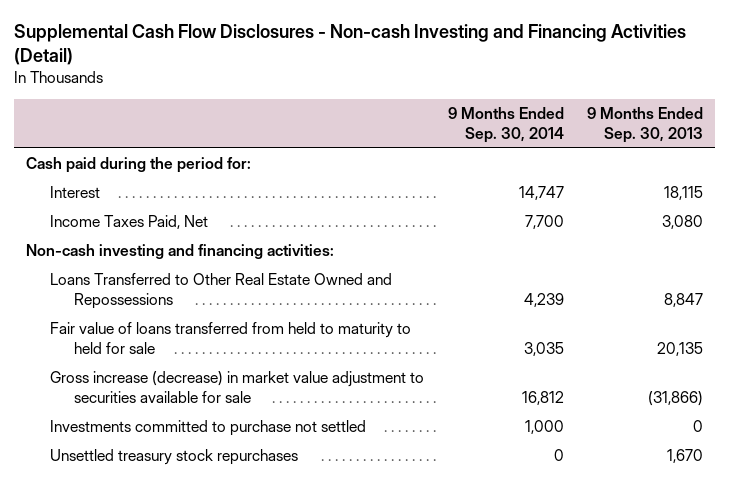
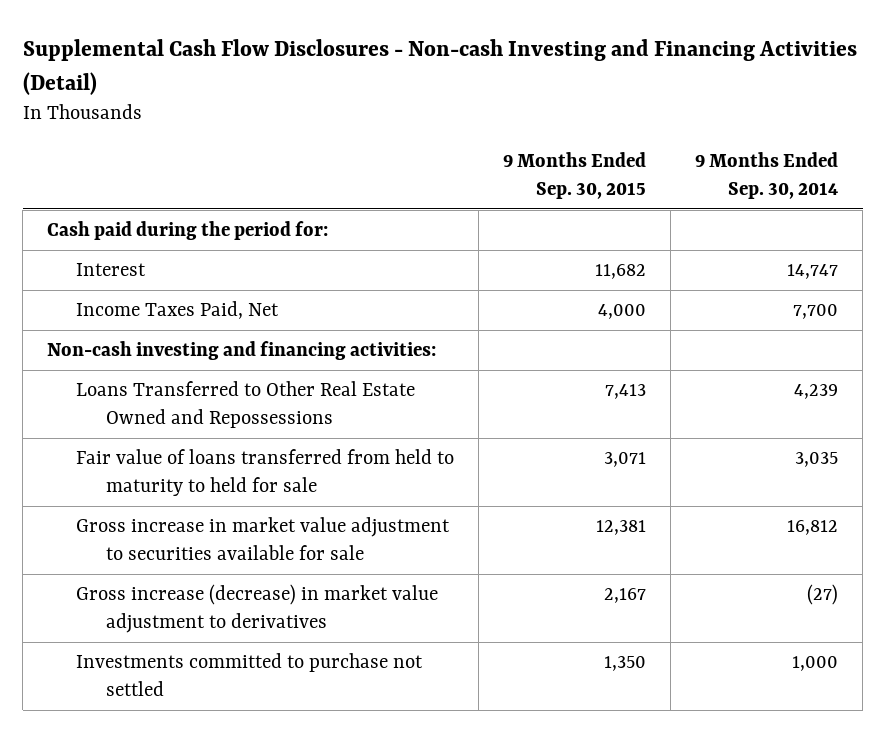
[587,106,704,143] 9 Months Ended Sep. 30, 2013 -> none
none -> [503,152,647,199] 9 Months Ended Sep. 30, 2015
[49,371,424,404] Gross increase (decrease) in market value adjustment to securities available for sale -> [76,517,451,560] Gross increase in market value adjustment to securities available for sale
none -> [76,584,439,633] Gross increase (decrease) in market value adjustment to derivatives
[49,449,298,466] Unsettled treasury stock repurchases -> none

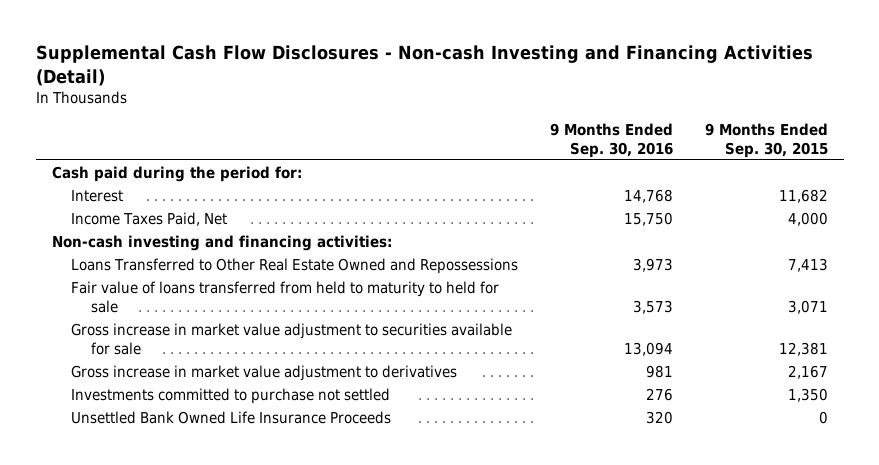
[695,152,839,199] 9 Months Ended Sep. 30, 2014 -> none
none -> [550,123,674,158] 9 Months Ended Sep. 30, 2016
[76,584,439,633] Gross increase (decrease) in market value adjustment to derivatives -> [71,365,458,382] Gross increase in market value adjustment to derivatives
none -> [71,411,392,425] Unsettled Bank Owned Life Insurance Proceeds

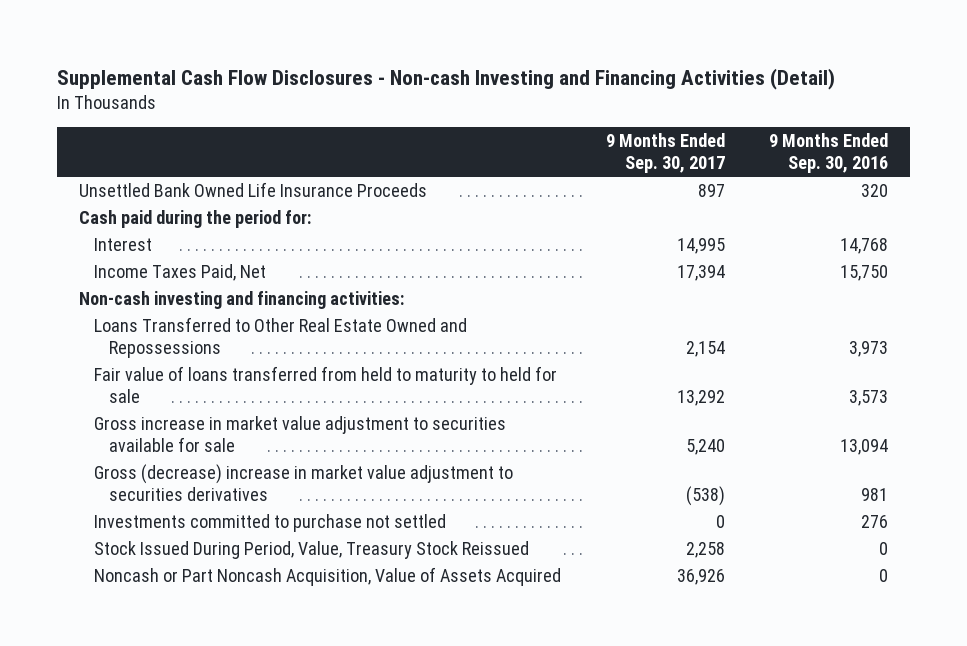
[704,123,828,158] 9 Months Ended Sep. 30, 2015 -> none
none -> [605,133,725,173] 9 Months Ended Sep. 30, 2017
[71,411,392,425] Unsettled Bank Owned Life Insurance Proceeds -> [79,182,428,198] Unsettled Bank Owned Life Insurance Proceeds
[71,365,458,382] Gross increase in market value adjustment to derivatives -> [94,464,514,501] Gross (decrease) increase in market value adjustment to securities derivatives
none -> [94,541,530,560] Stock Issued During Period, Value, Treasury Stock Reissued
none -> [94,567,562,587] Noncash or Part Noncash Acquisition, Value of Assets Acquired

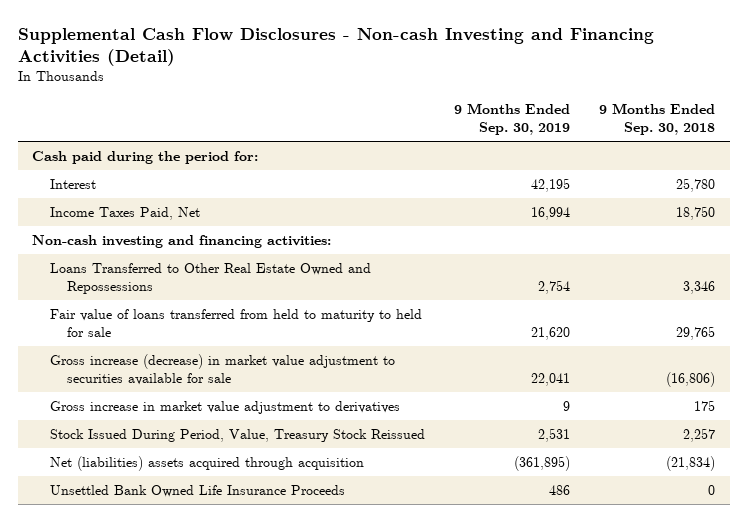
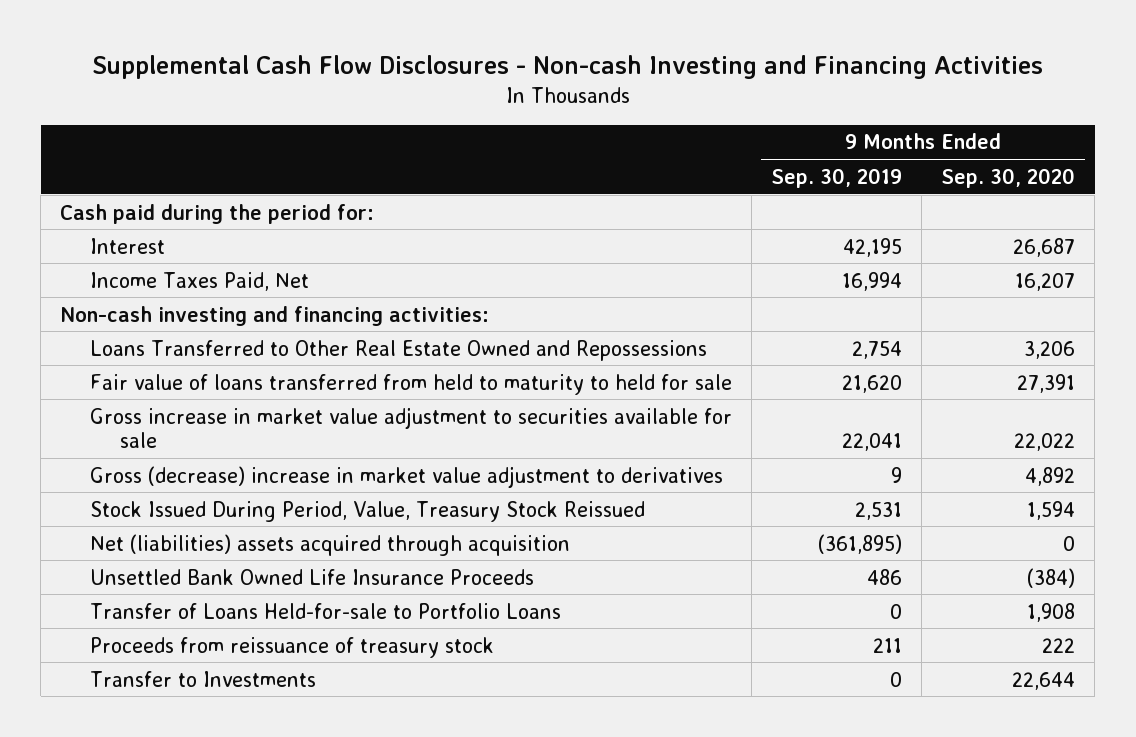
[17,27,654,66] Supplemental Cash Flow Disclosures - Non-cash Investing and Financing Activities (Detail) -> [91,55,1043,80] Supplemental Cash Flow Disclosures - Non-cash Investing and Financing Activities
[599,103,716,136] 9 Months Ended Sep. 30, 2018 -> none
none -> [941,167,1076,188] Sep. 30, 2020
[49,353,395,385] Gross increase (decrease) in market value adjustment to securities available for sale -> [90,406,733,449] Gross increase in market value adjustment to securities available for sale
[49,400,400,414] Gross increase in market value adjustment to derivatives -> [90,465,724,488] Gross (decrease) increase in market value adjustment to derivatives
none -> [90,602,562,619] Transfer of Loans Held-for-sale to Portfolio Loans
none -> [90,636,495,658] Proceeds from reissuance of treasury stock
none -> [90,670,317,687] Transfer to Investments

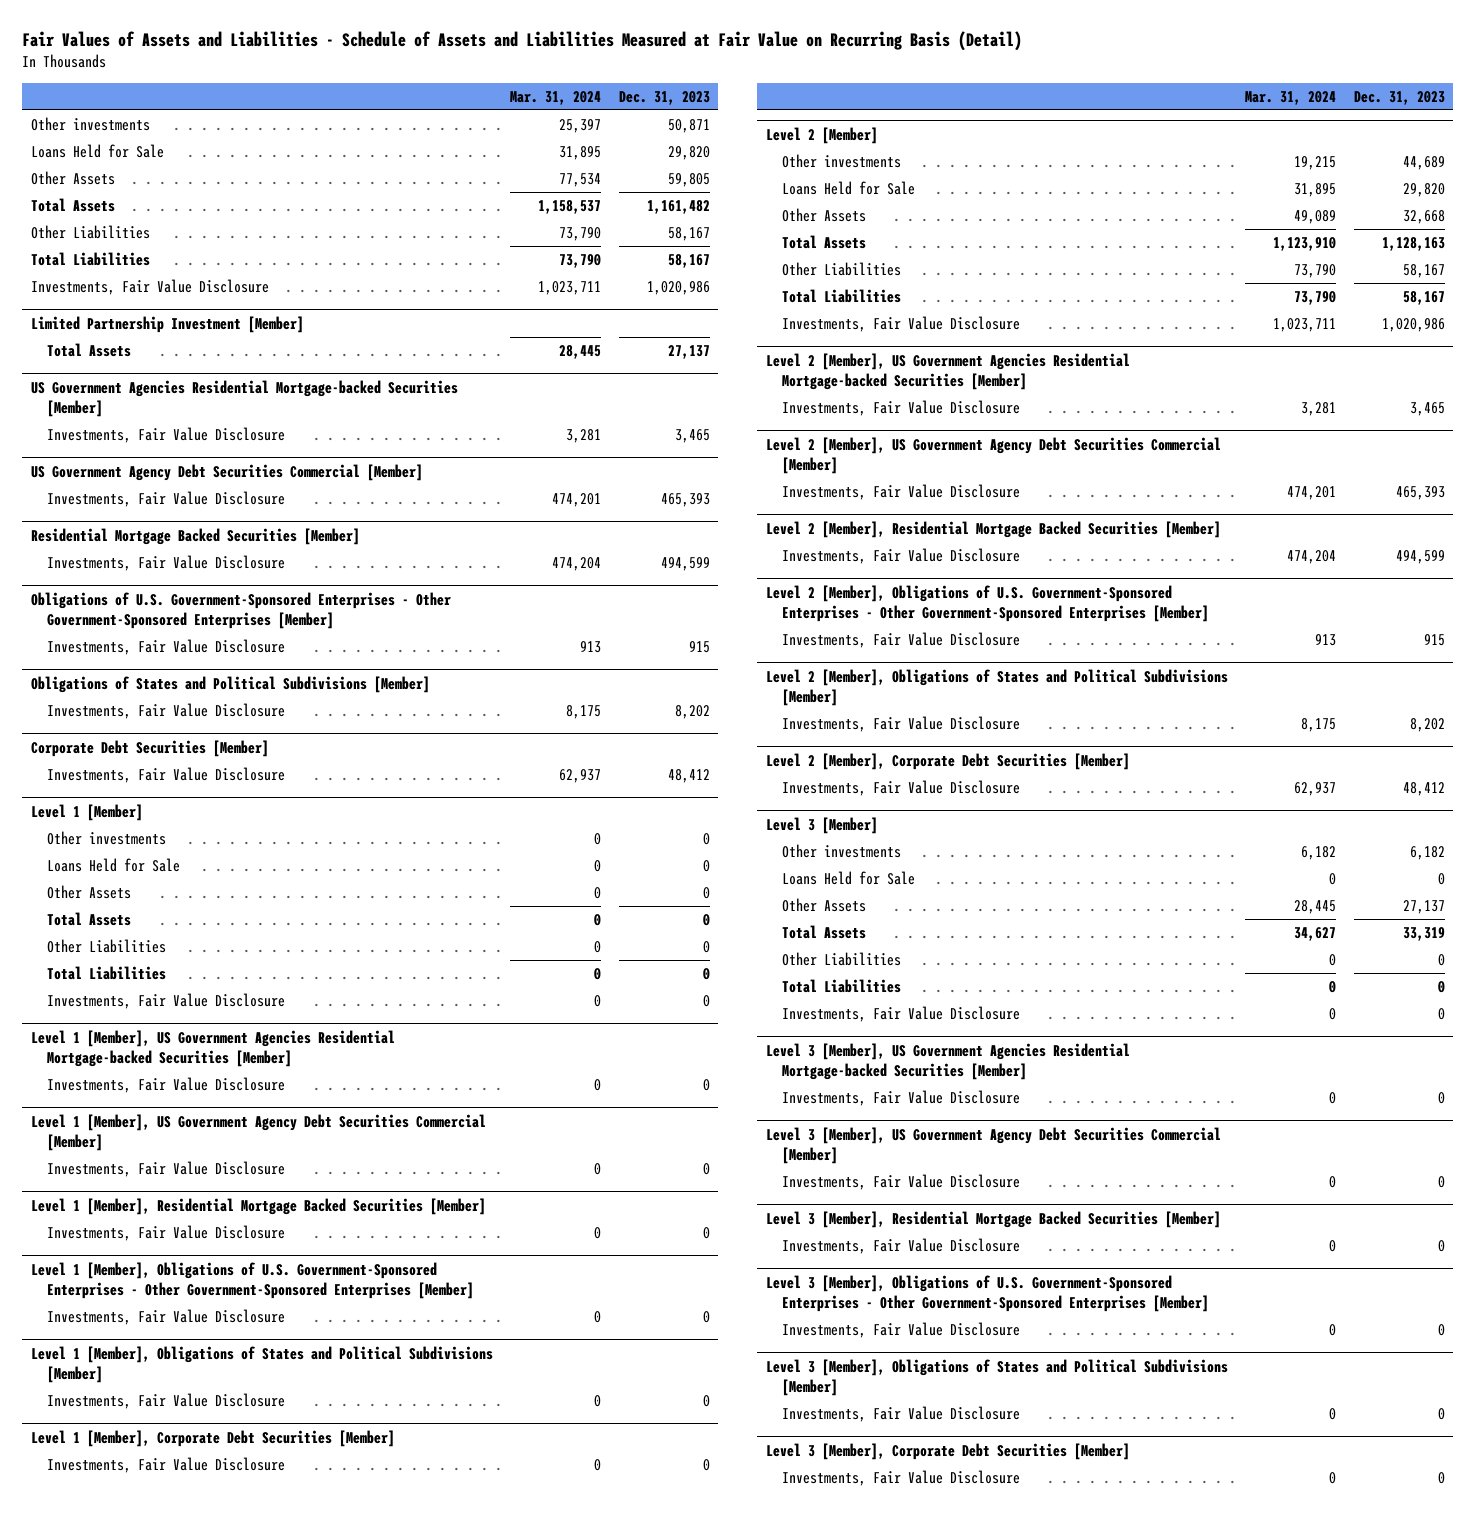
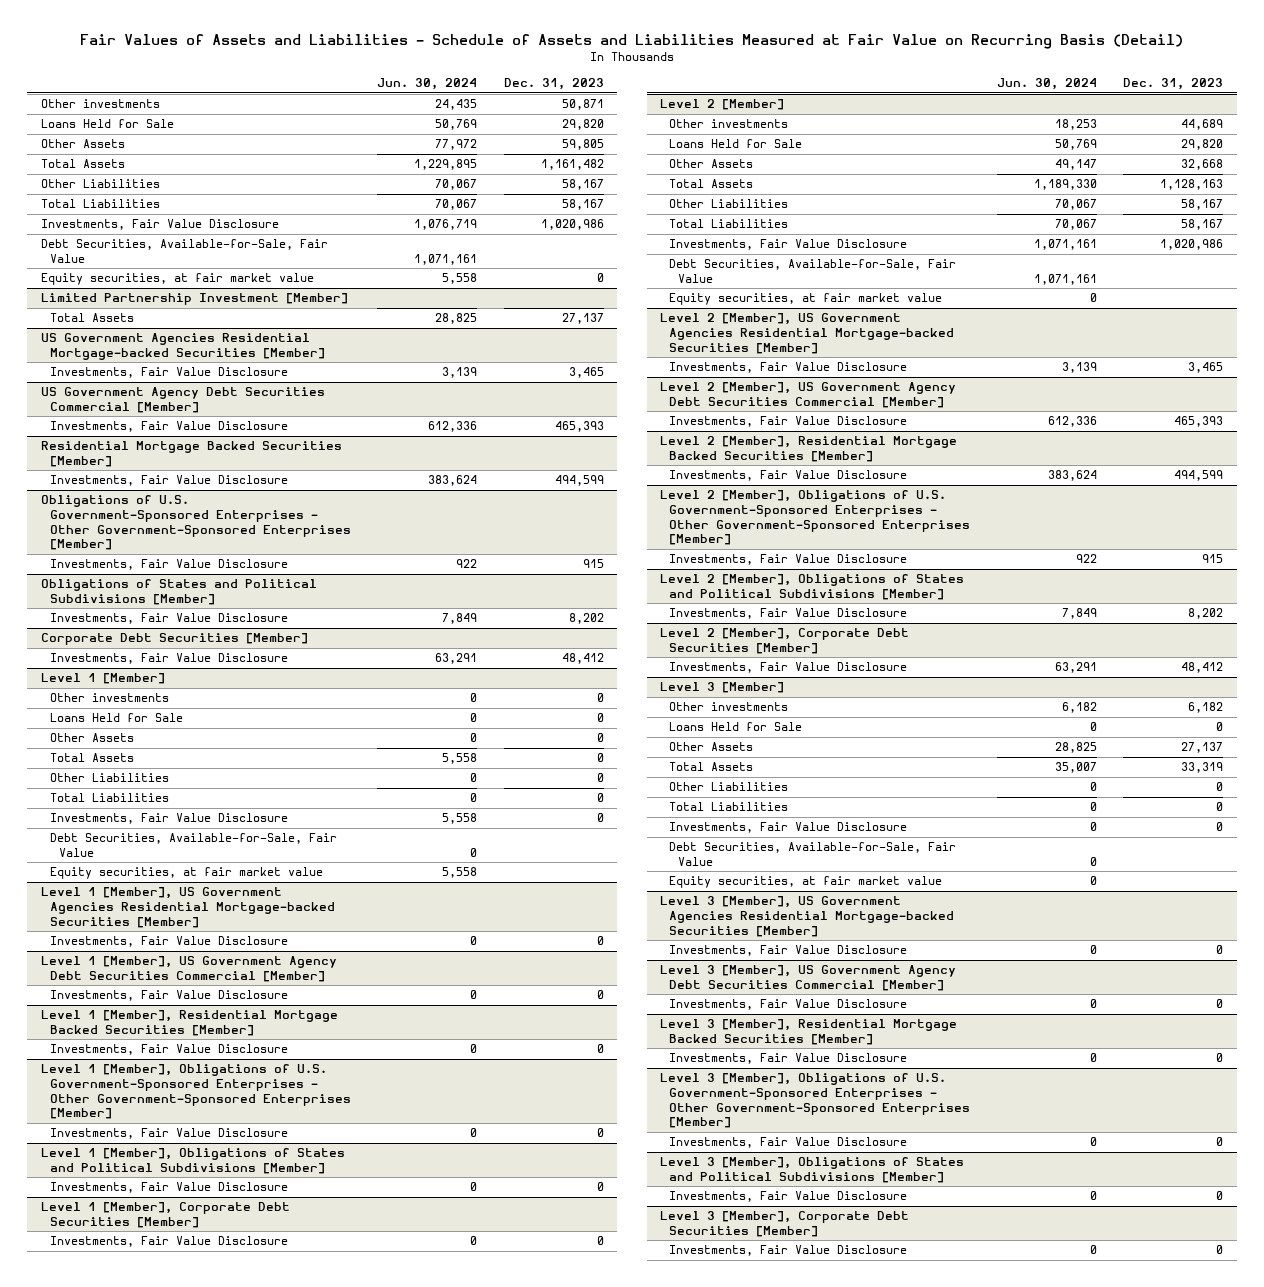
[510,90,602,105] Mar. 31, 2024 -> none
none -> [377,78,478,91] Jun. 30, 2024
none -> [40,239,328,263] Debt Securities, Available-for-Sale, Fair Value
none -> [40,273,314,286] Equity securities, at fair market value
none -> [49,833,337,857] Debt Securities, Available-for-Sale, Fair Value
none -> [49,867,323,880] Equity securities, at fair market value
none -> [669,259,957,283] Debt Securities, Available-for-Sale, Fair Value
none -> [669,293,943,306] Equity securities, at fair market value
none -> [669,842,957,866] Debt Securities, Available-for-Sale, Fair Value
none -> [669,876,943,889] Equity securities, at fair market value

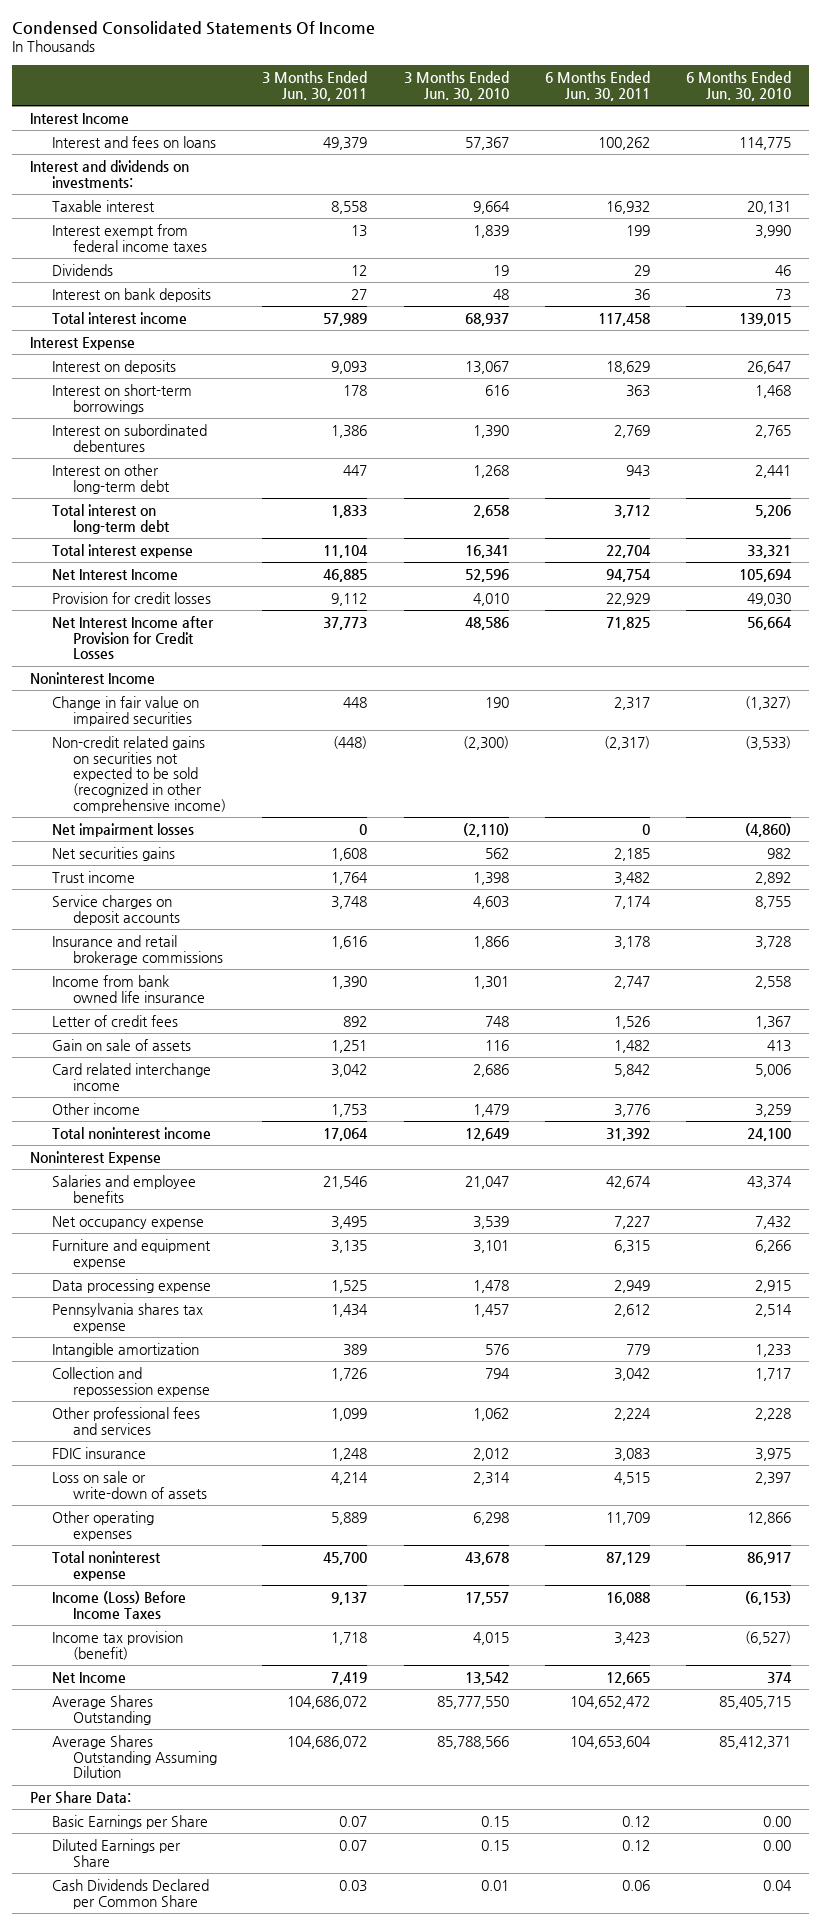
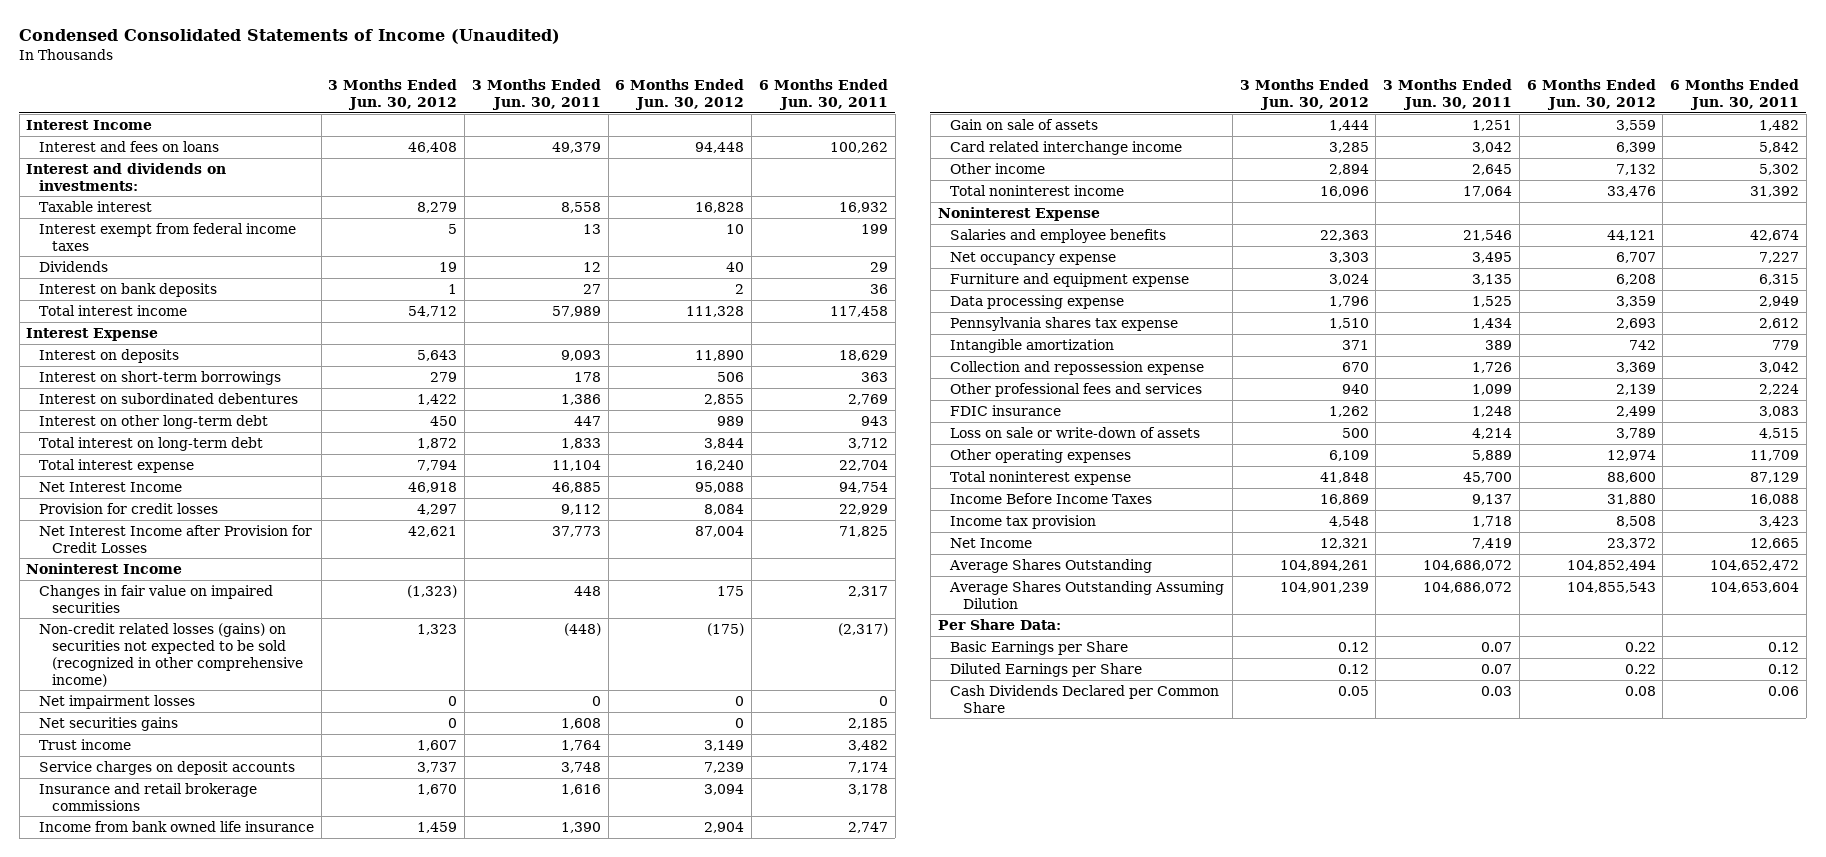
[12,21,376,36] Condensed Consolidated Statements Of Income -> [19,29,561,45] Condensed Consolidated Statements of Income (Unaudited)
[403,70,509,101] 3 Months Ended Jun. 30, 2010 -> none
[686,70,792,101] 6 Months Ended Jun. 30, 2010 -> none
none -> [328,79,458,110] 3 Months Ended Jun. 30, 2012
none -> [615,79,745,110] 6 Months Ended Jun. 30, 2012
[51,695,199,726] Change in fair value on impaired securities -> [39,584,274,613] Changes in fair value on impaired securities
[51,735,227,813] Non-credit related gains on securities not expected to be sold (recognized in other comprehensive income) -> [39,622,303,687] Non-credit related losses (gains) on securities not expected to be sold (recognized in other comprehensive income)
[51,1014,178,1027] Letter of credit fees -> none
[331,1103,368,1117] 1,753 -> [1472,163,1513,175] 2,645
[613,1103,650,1117] 3,776 -> [1759,163,1800,175] 5,302
[51,1590,186,1619] Income (Loss) Before Income Taxes -> [950,492,1153,504] Income Before Income Taxes
[51,1630,183,1660] Income tax provision (benefit) -> [950,514,1097,529] Income tax provision

